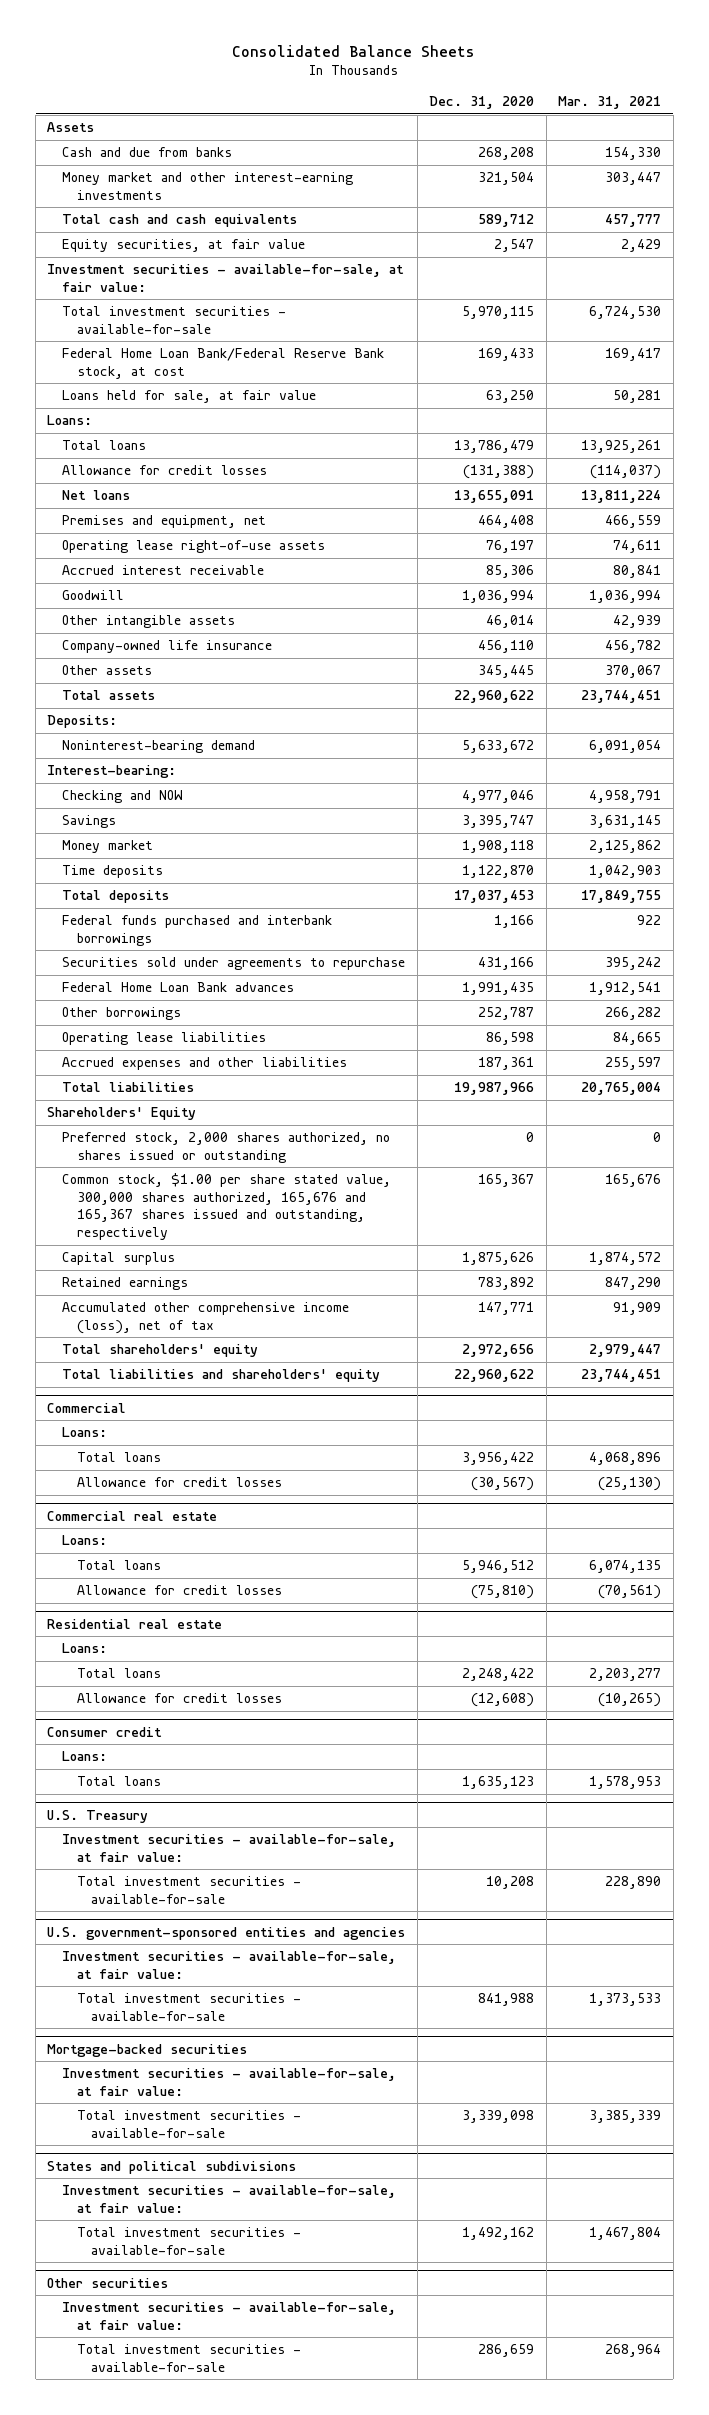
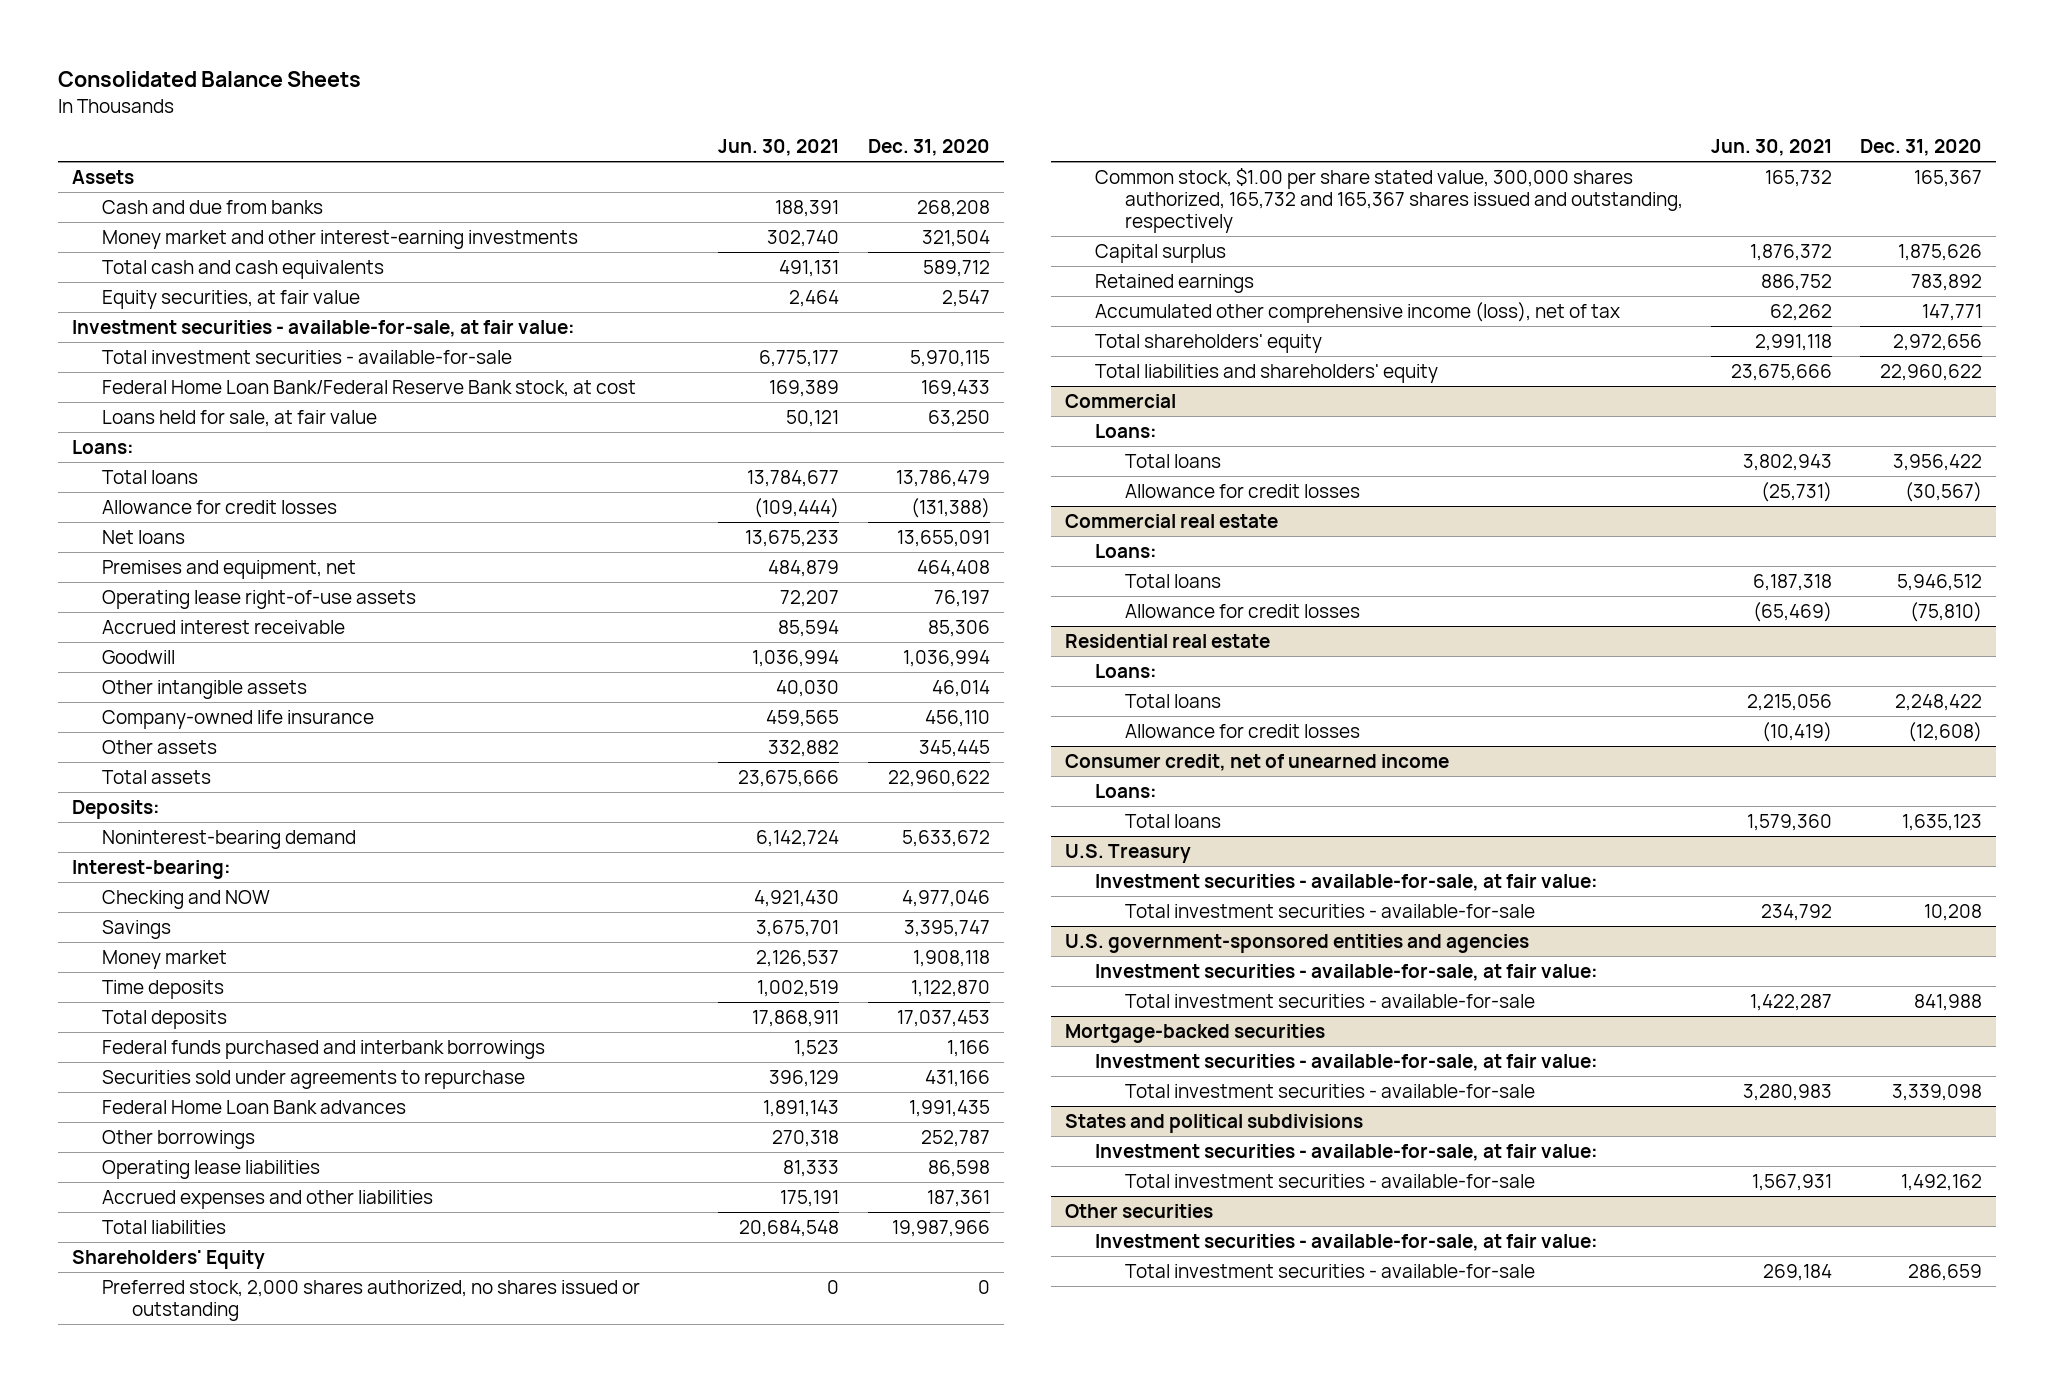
[558,96,662,110] Mar. 31, 2021 -> none
none -> [718,139,840,157] Jun. 30, 2021
[61,1173,391,1241] Common stock, $1.00 per share stated value, 300,000 shares authorized, 165,676 and 165,367 shares issued and outstanding, respectively -> [1094,167,1684,233] Common stock, $1.00 per share stated value, 300,000 shares authorized, 165,732 and 165,367 shares issued and outstanding, respectively
[47,1726,163,1737] Consumer credit -> [1064,753,1449,771] Consumer credit, net of unearned income

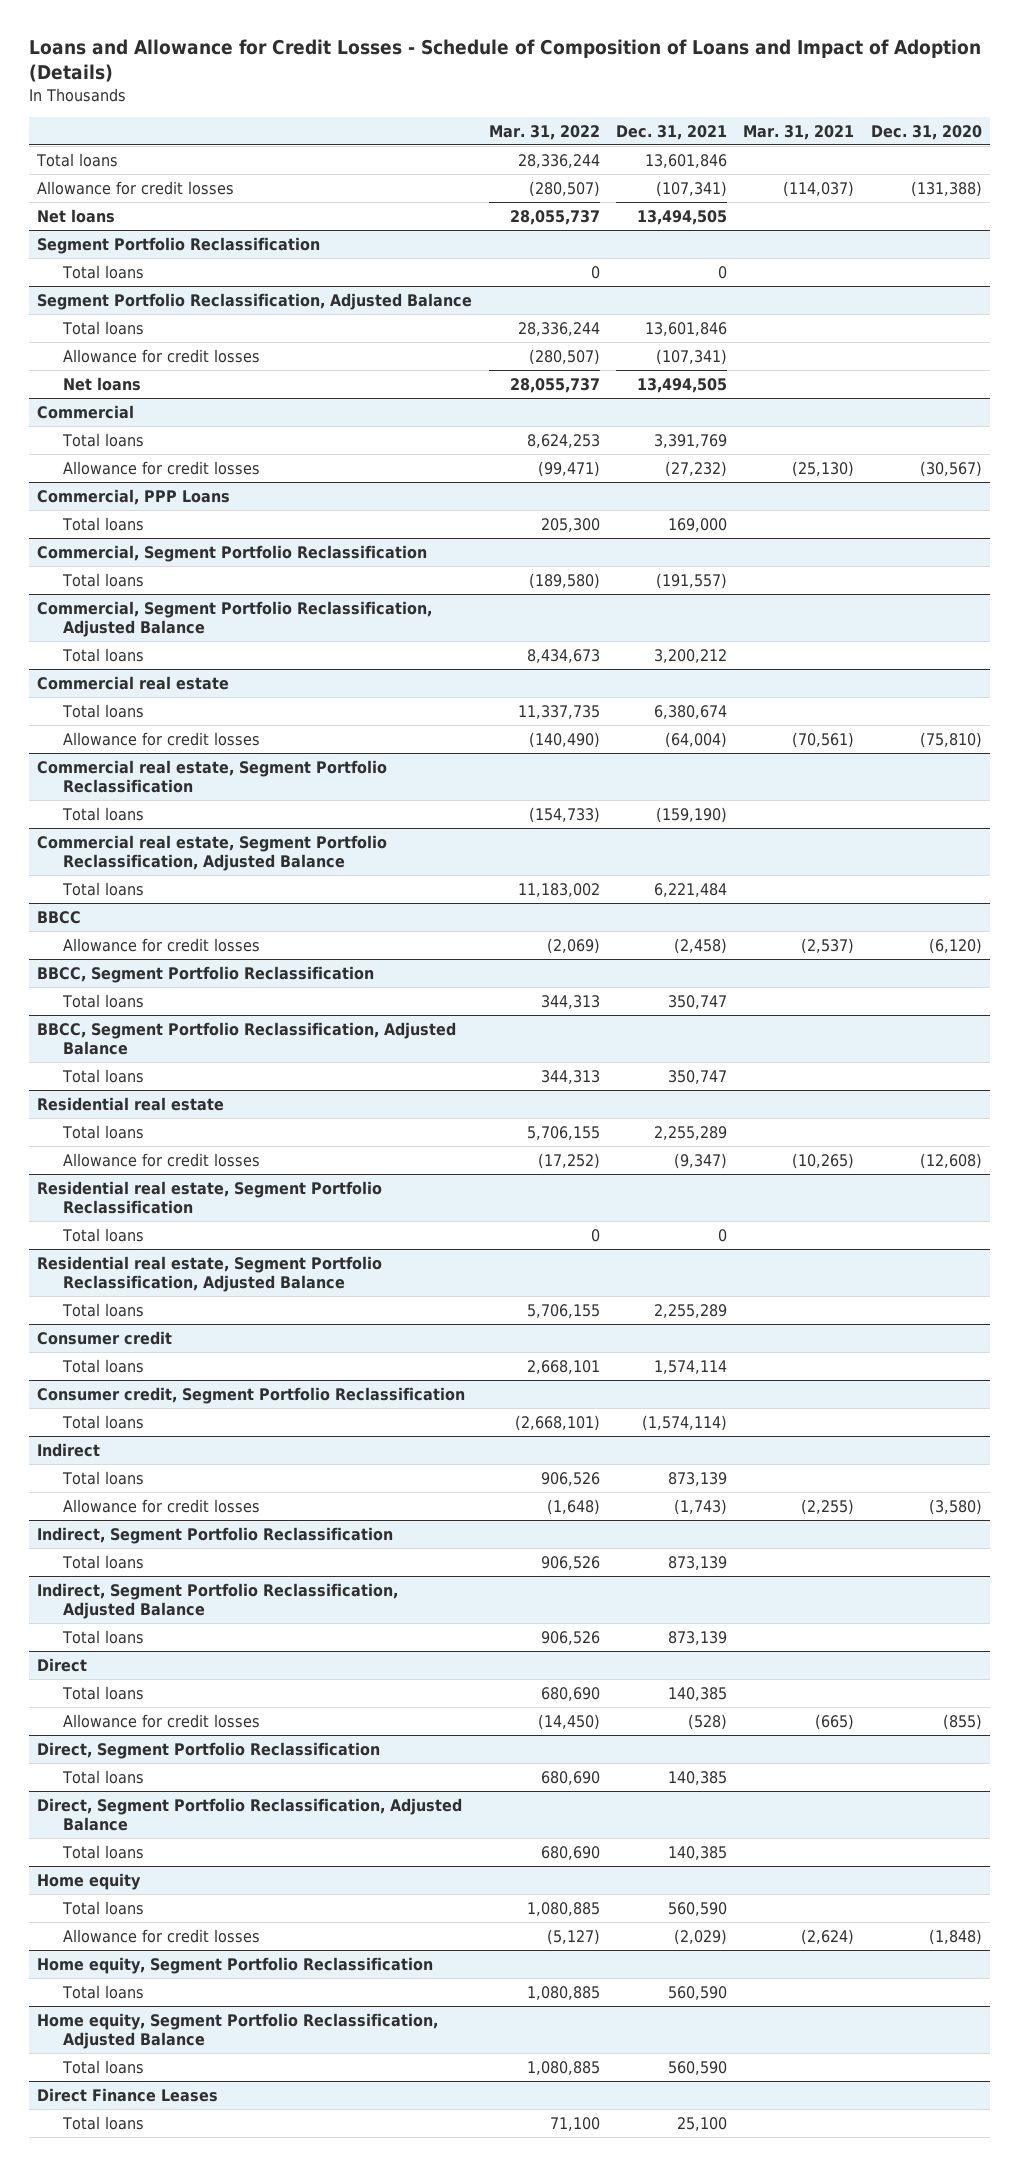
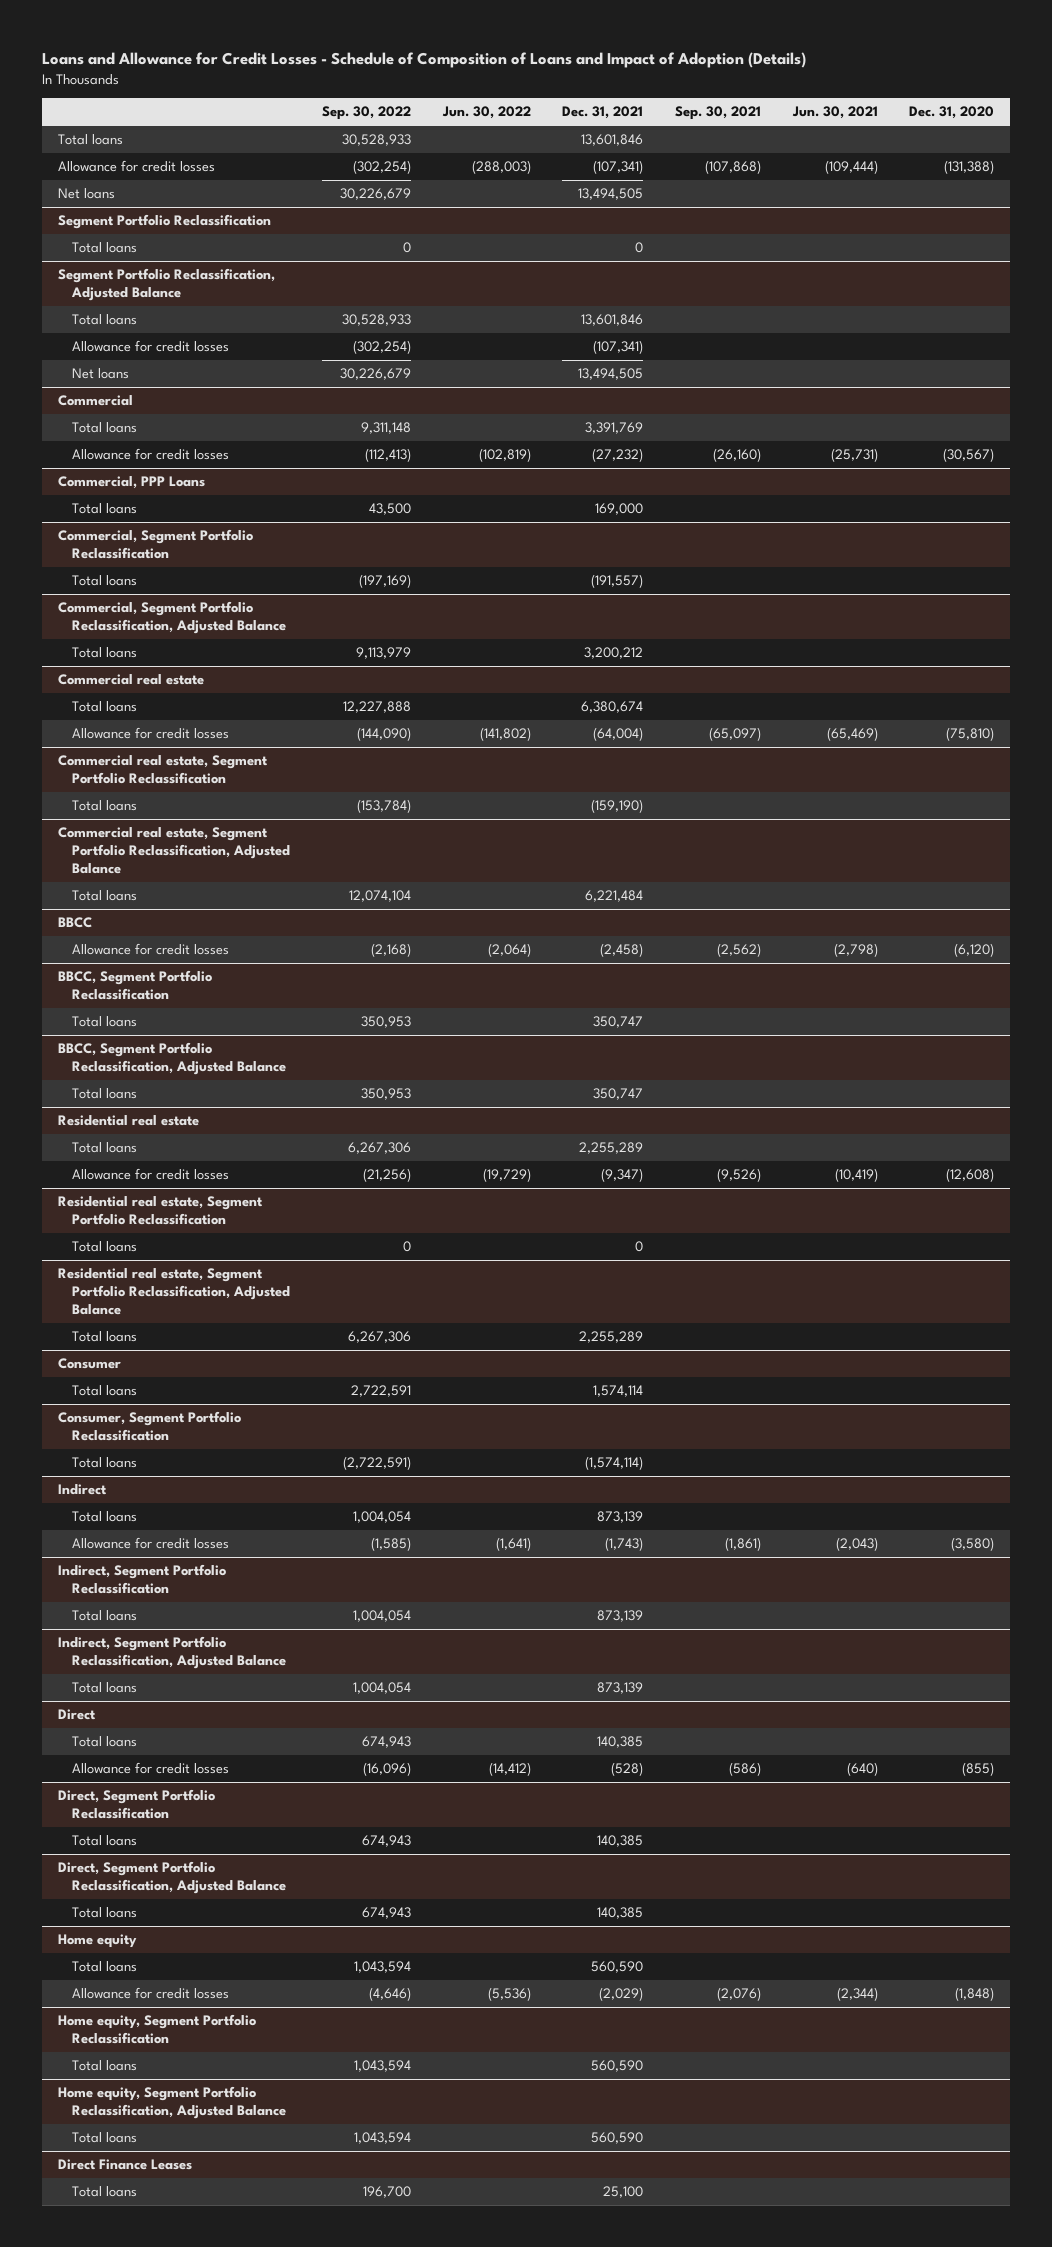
[488,124,600,140] Mar. 31, 2022 -> none
[743,124,855,140] Mar. 31, 2021 -> none
none -> [322,106,412,121] Sep. 30, 2022
none -> [441,106,531,120] Jun. 30, 2022
none -> [675,106,762,121] Sep. 30, 2021
none -> [791,106,878,120] Jun. 30, 2021
[37,1330,173,1345] Consumer credit -> [57,1358,121,1370] Consumer
[37,1386,466,1404] Consumer credit, Segment Portfolio Reclassification -> [57,1411,241,1442] Consumer, Segment Portfolio Reclassification

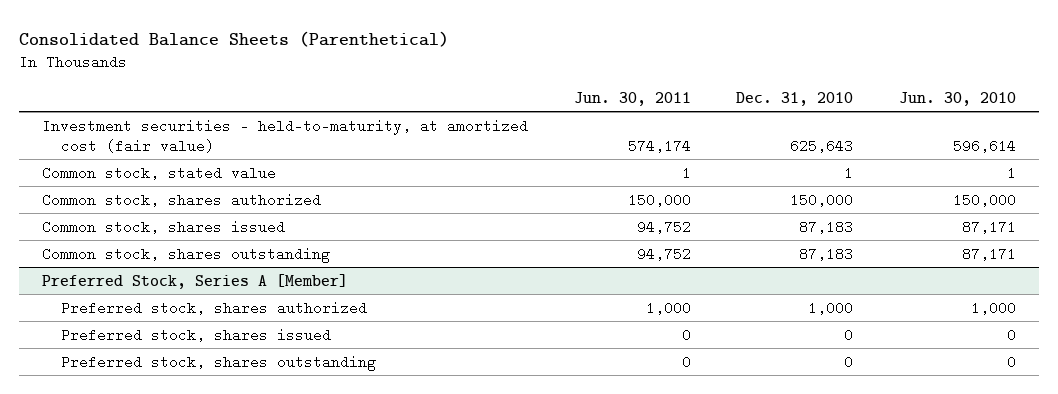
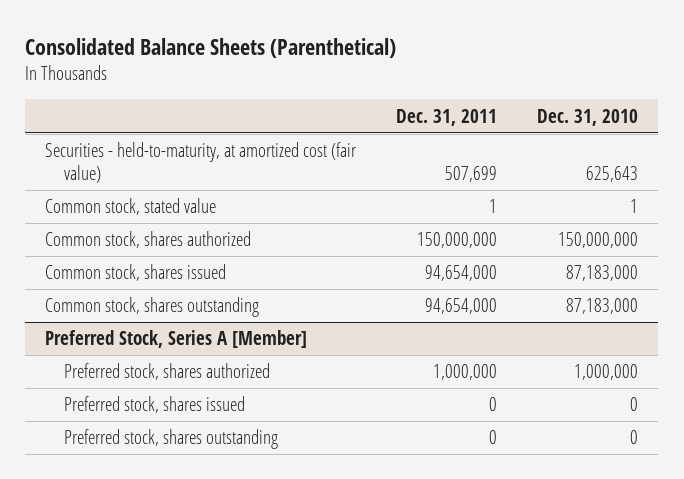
[573,91,691,106] Jun. 30, 2011 -> none
[899,91,1017,106] Jun. 30, 2010 -> none
none -> [396,108,498,126] Dec. 31, 2011
[41,118,528,153] Investment securities - held-to-maturity, at amortized cost (fair value) -> [45,142,358,184] Securities - held-to-maturity, at amortized cost (fair value)
[790,192,854,207] 150,000 -> [558,232,639,249] 150,000,000
[799,219,854,234] 87,183 -> [566,265,639,282] 87,183,000
[799,246,854,261] 87,183 -> [566,298,639,315] 87,183,000
[808,300,854,315] 1,000 -> [574,364,639,381] 1,000,000

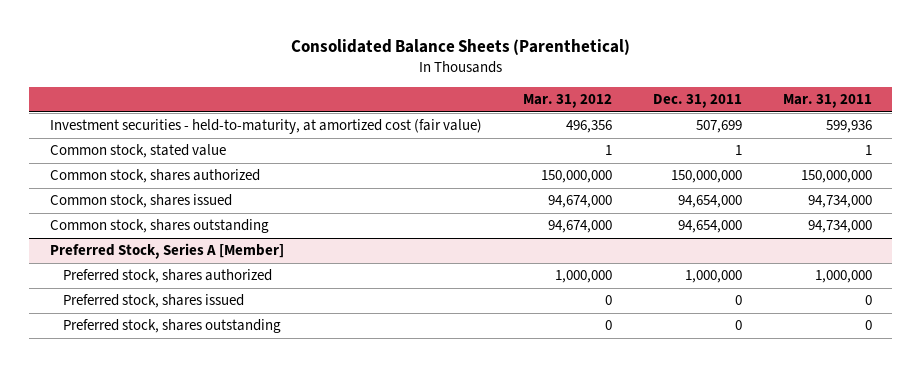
[537,108,639,126] Dec. 31, 2010 -> none
none -> [522,94,612,109] Mar. 31, 2012
none -> [782,94,872,109] Mar. 31, 2011
[45,142,358,184] Securities - held-to-maturity, at amortized cost (fair value) -> [49,119,482,135] Investment securities - held-to-maturity, at amortized cost (fair value)

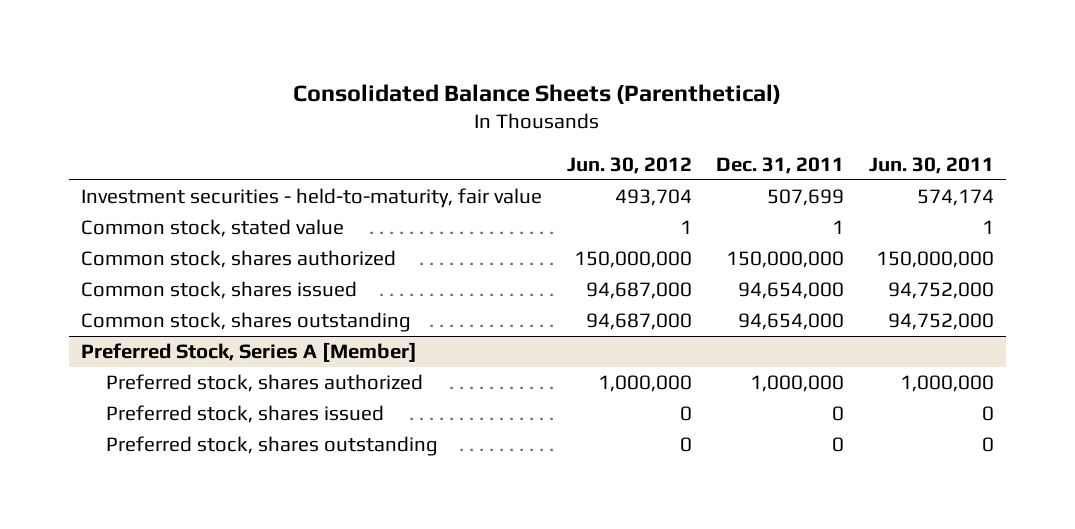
[522,94,612,109] Mar. 31, 2012 -> none
[782,94,872,109] Mar. 31, 2011 -> none
none -> [566,156,692,174] Jun. 30, 2012
none -> [868,156,994,174] Jun. 30, 2011
[49,119,482,135] Investment securities - held-to-maturity, at amortized cost (fair value) -> [81,188,543,209] Investment securities - held-to-maturity, fair value

